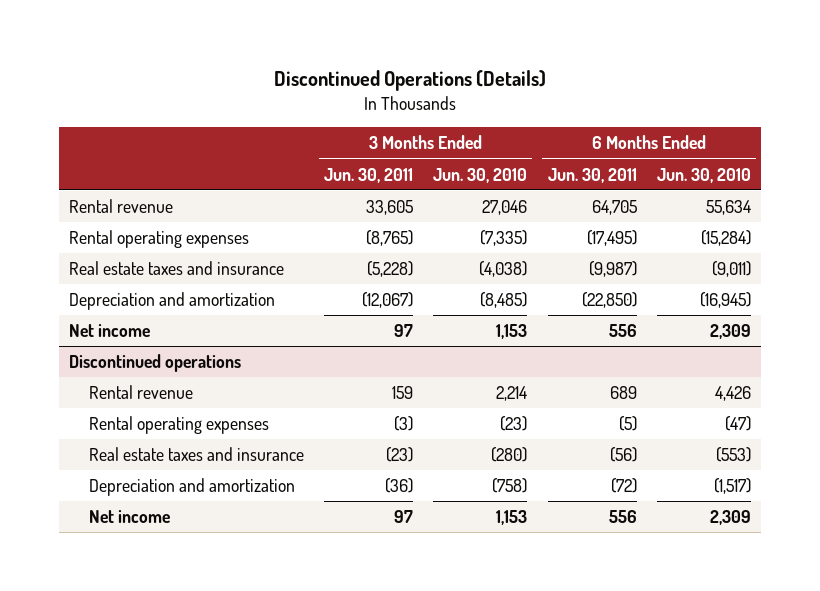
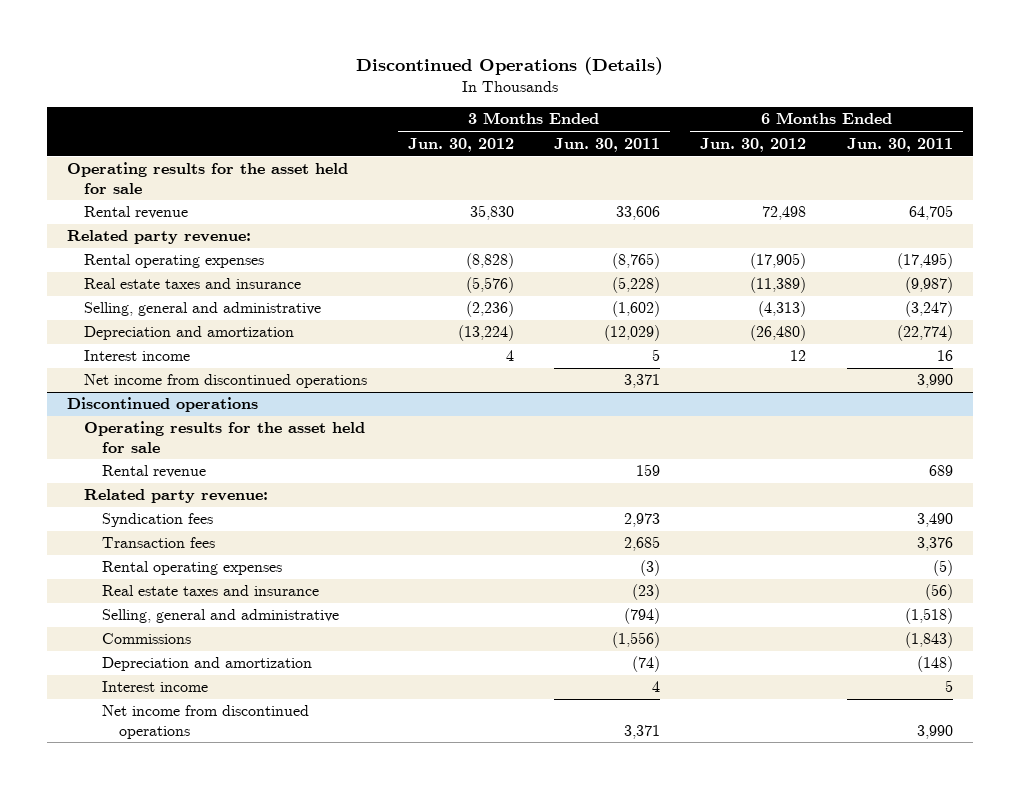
[433,167,528,183] Jun. 30, 2010 -> none
[656,167,751,183] Jun. 30, 2010 -> none
none -> [407,137,514,152] Jun. 30, 2012
none -> [700,137,807,152] Jun. 30, 2012
none -> [67,162,349,194] Operating results for the asset held for sale
[365,200,413,216] 33,605 -> [616,206,661,221] 33,606
none -> [67,230,252,245] Related party revenue:
none -> [84,302,322,317] Selling, general and administrative
[361,292,413,309] (12,067) -> [604,325,661,342] (12,029)
[581,292,637,309] (22,850) -> [896,325,953,342] (22,774)
none -> [84,350,191,362] Interest income
[69,324,151,338] Net income -> [84,374,368,389] Net income from discontinued operations
[393,324,413,338] 97 -> [624,374,661,389] 3,371
[608,324,637,338] 556 -> [916,374,953,389] 3,990
none -> [84,421,366,453] Operating results for the asset held for sale
none -> [84,489,269,504] Related party revenue:
none -> [101,513,213,528] Syndication fees
none -> [101,537,215,549] Transaction fees
none -> [101,609,339,624] Selling, general and administrative
none -> [101,633,191,645] Commissions
[384,478,413,494] (36) -> [632,656,661,673] (74)
[610,478,637,494] (72) -> [916,656,953,673] (148)
none -> [101,681,208,693] Interest income
[88,510,170,524] Net income -> [101,705,309,739] Net income from discontinued operations
[393,510,413,524] 97 -> [624,724,661,739] 3,371
[608,510,637,524] 556 -> [916,724,953,739] 3,990

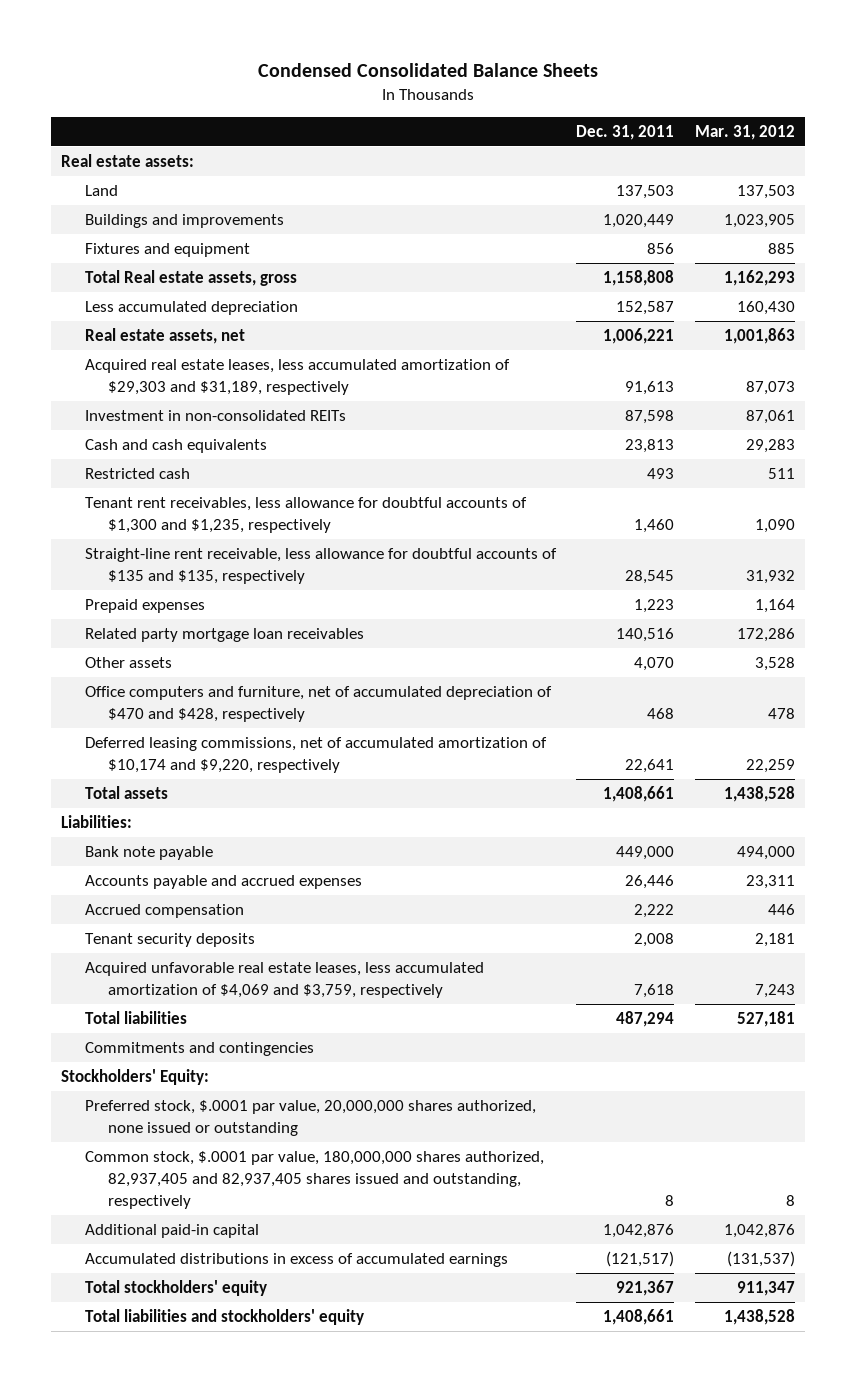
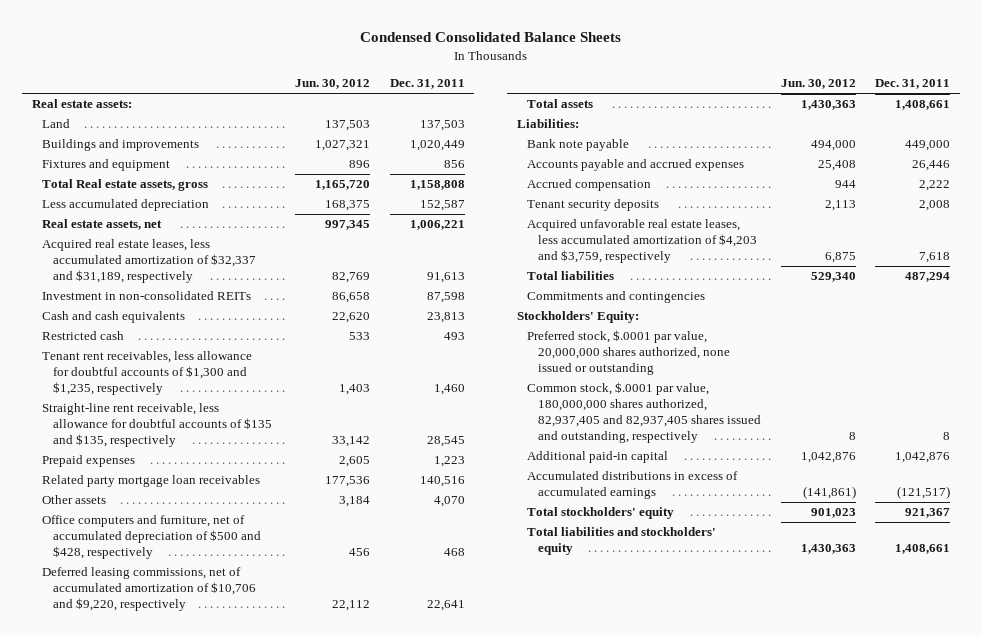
[694,124,795,140] Mar. 31, 2012 -> none
none -> [295,79,371,90] Jun. 30, 2012
[84,359,510,395] Acquired real estate leases, less accumulated amortization of $29,303 and $31,189, respectively -> [42,239,256,284] Acquired real estate leases, less accumulated amortization of $32,337 and $31,189, respectively
[84,686,552,722] Office computers and furniture, net of accumulated depreciation of $470 and $428, respectively -> [42,515,261,560] Office computers and furniture, net of accumulated depreciation of $500 and $428, respectively
[84,737,547,773] Deferred leasing commissions, net of accumulated amortization of $10,174 and $9,220, respectively -> [42,567,256,612] Deferred leasing commissions, net of accumulated amortization of $10,706 and $9,220, respectively
[84,962,484,998] Acquired unfavorable real estate leases, less accumulated amortization of $4,069 and $3,759, respectively -> [527,219,757,264] Acquired unfavorable real estate leases, less accumulated amortization of $4,203 and $3,759, respectively

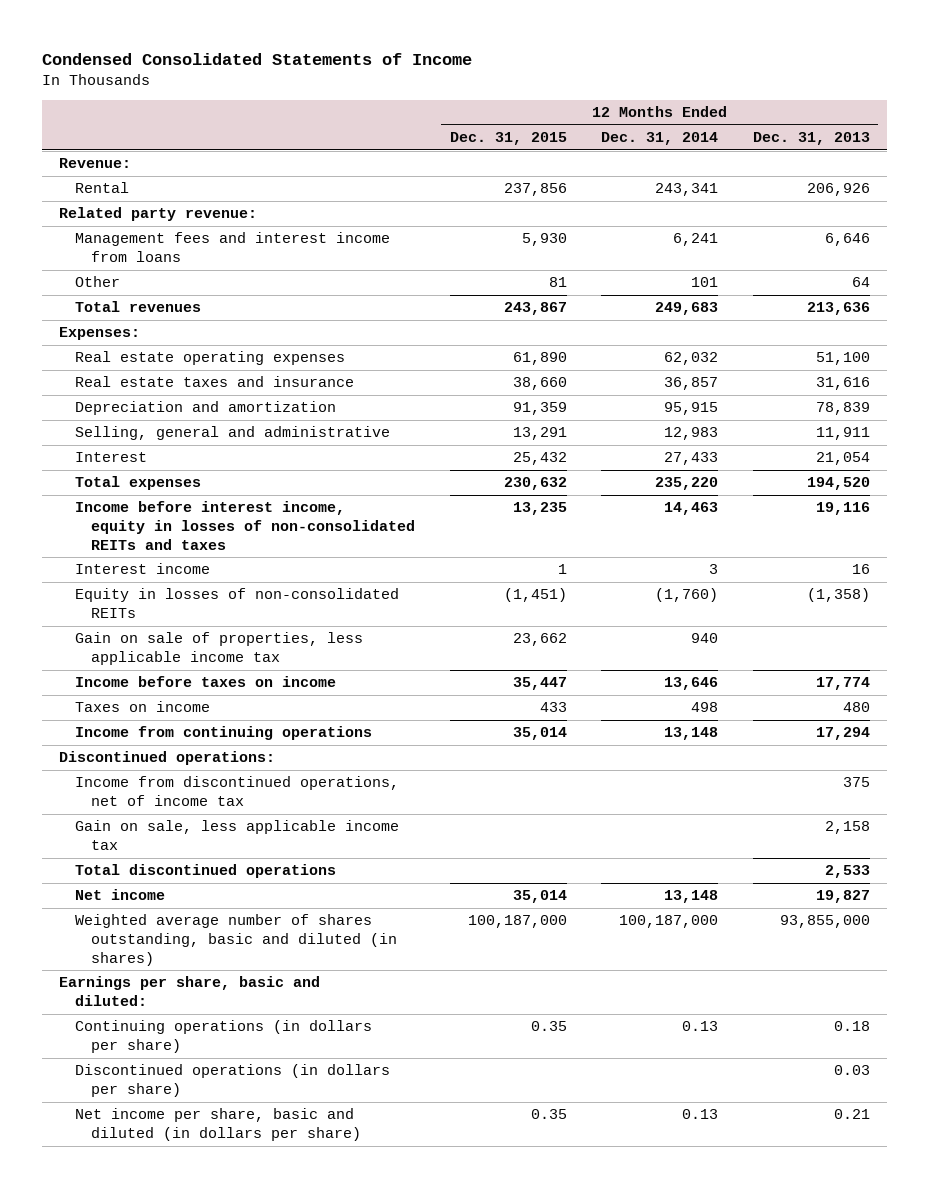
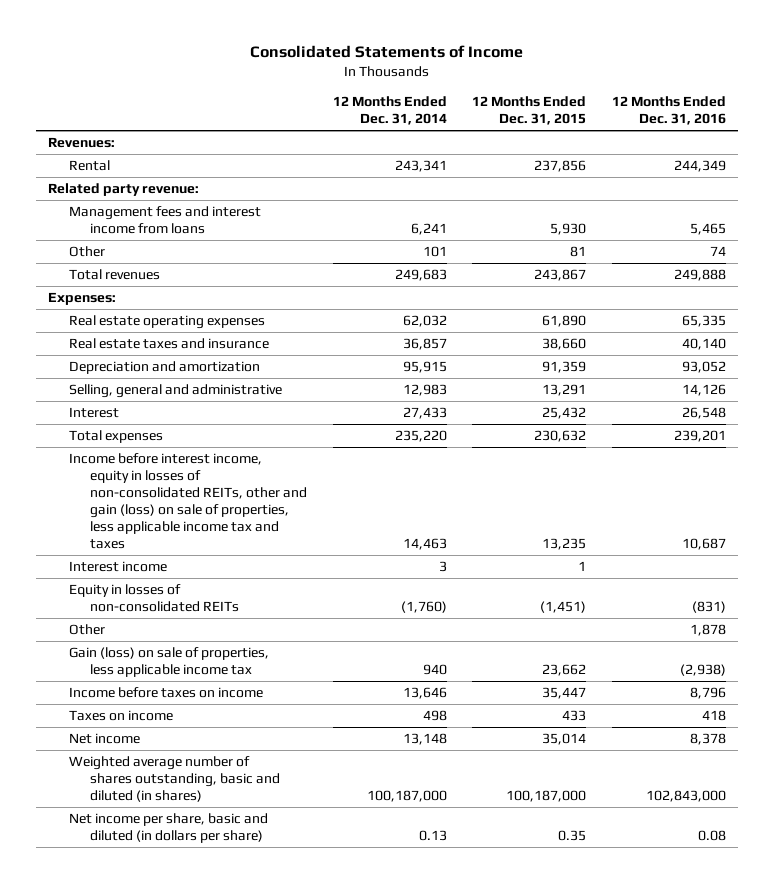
[41,52,472,65] Condensed Consolidated Statements of Income -> [249,45,523,59] Consolidated Statements of Income
[752,132,870,146] Dec. 31, 2013 -> none
none -> [611,96,726,126] 12 Months Ended Dec. 31, 2016
[59,158,132,169] Revenue: -> [48,136,116,148] Revenues:
[75,501,416,550] Income before interest income, equity in losses of non-consolidated REITs and taxes -> [69,452,308,549] Income before interest income, equity in losses of non-consolidated REITs, other and gain (loss) on sale of properties, less applicable income tax and taxes
none -> [69,623,106,635] Other
[75,632,364,666] Gain on sale of properties, less applicable income tax -> [69,646,270,677] Gain (loss) on sale of properties, less applicable income tax
[75,726,373,741] Income from continuing operations -> none
[59,751,276,766] Discontinued operations: -> none
[75,776,400,807] Income from discontinued operations, net of income tax -> none
[75,820,400,851] Gain on sale, less applicable income tax -> none
[75,864,337,879] Total discontinued operations -> none
[59,976,321,1007] Earnings per share, basic and diluted: -> none
[75,1020,373,1054] Continuing operations (in dollars per share) -> none
[75,1064,391,1098] Discontinued operations (in dollars per share) -> none

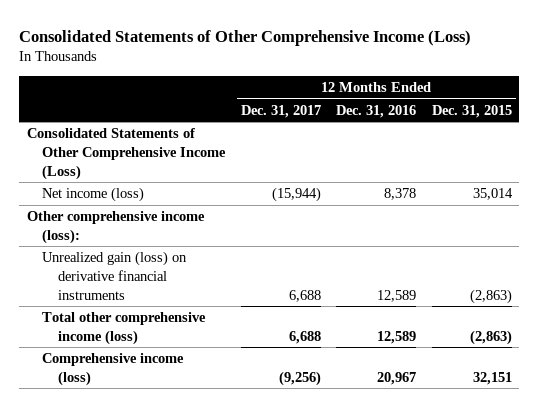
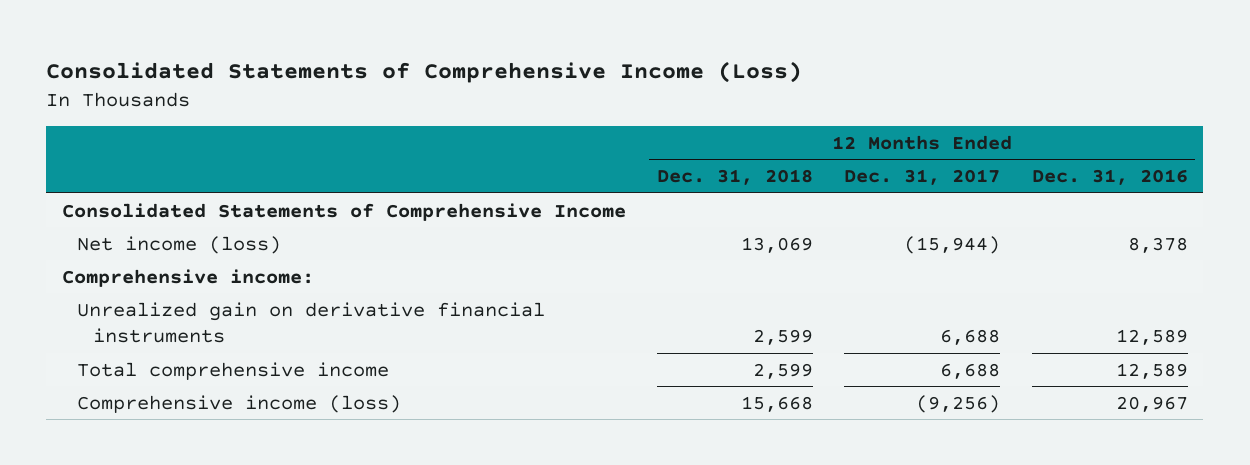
[19,29,472,46] Consolidated Statements of Other Comprehensive Income (Loss) -> [46,61,803,84] Consolidated Statements of Comprehensive Income (Loss)
[431,104,512,118] Dec. 31, 2015 -> none
none -> [657,169,814,186] Dec. 31, 2018
[26,128,227,180] Consolidated Statements of Other Comprehensive Income (Loss) -> [61,202,626,221] Consolidated Statements of Comprehensive Income
[26,211,205,244] Other comprehensive income (loss): -> [61,268,314,287] Comprehensive income:
[42,251,188,300] Unrealized gain (loss) on derivative financial instruments -> [77,301,546,344] Unrealized gain on derivative financial instruments
[42,312,207,345] Total other comprehensive income (loss) -> [77,361,390,380] Total comprehensive income

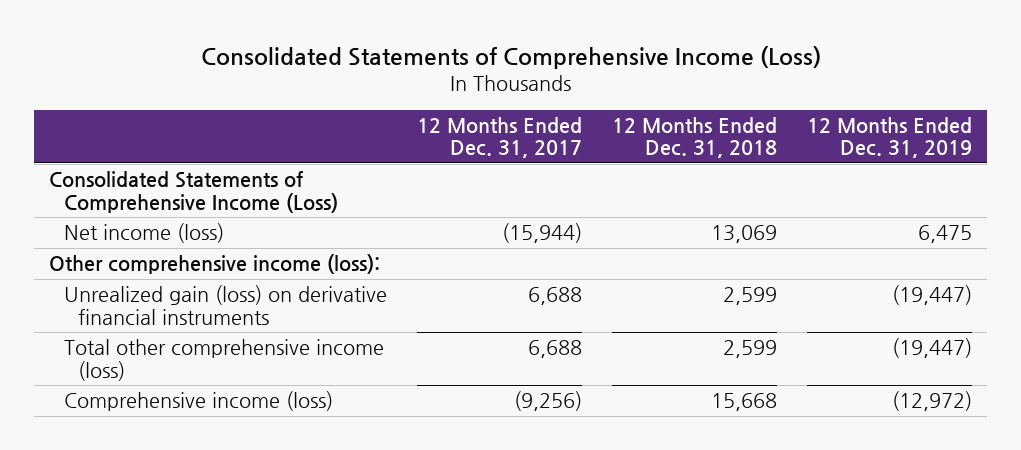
[1031,169,1188,186] Dec. 31, 2016 -> none
none -> [807,116,973,159] 12 Months Ended Dec. 31, 2019
[61,202,626,221] Consolidated Statements of Comprehensive Income -> [49,171,338,213] Consolidated Statements of Comprehensive Income (Loss)
[61,268,314,287] Comprehensive income: -> [49,254,381,275] Other comprehensive income (loss):
[77,301,546,344] Unrealized gain on derivative financial instruments -> [63,285,387,325] Unrealized gain (loss) on derivative financial instruments
[77,361,390,380] Total comprehensive income -> [63,339,384,381] Total other comprehensive income (loss)

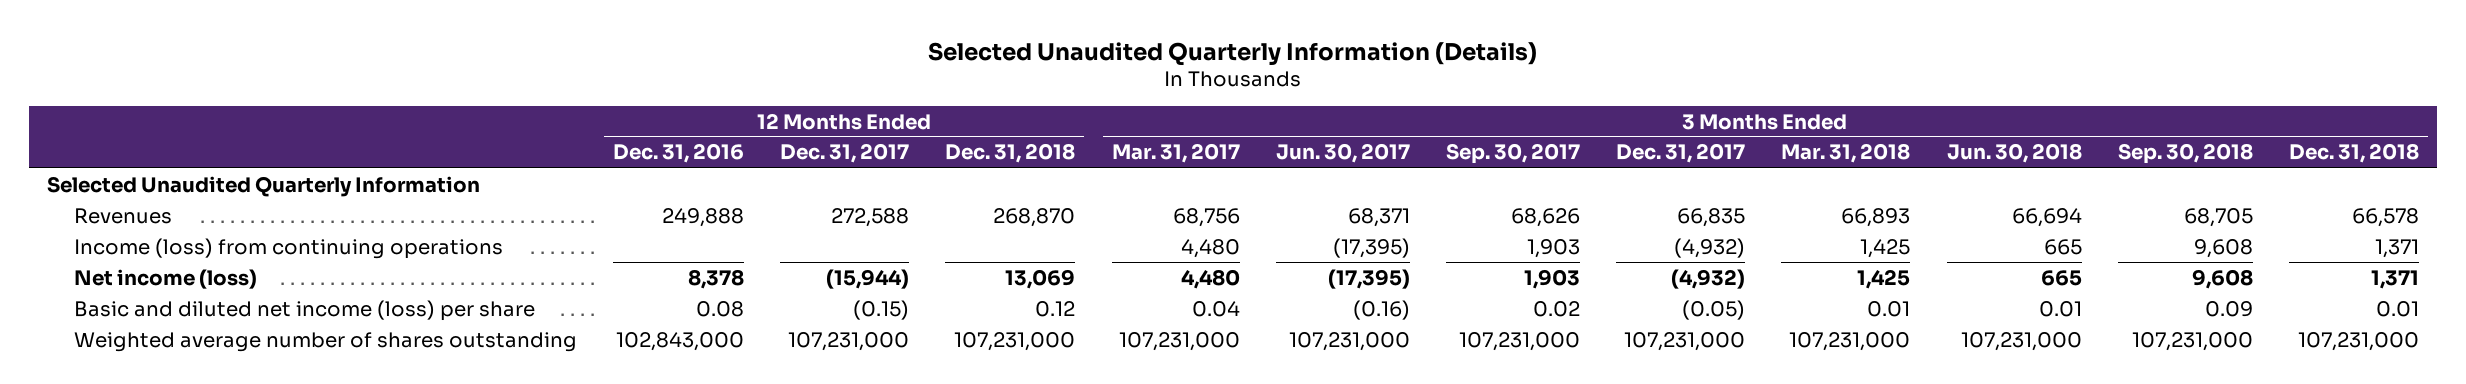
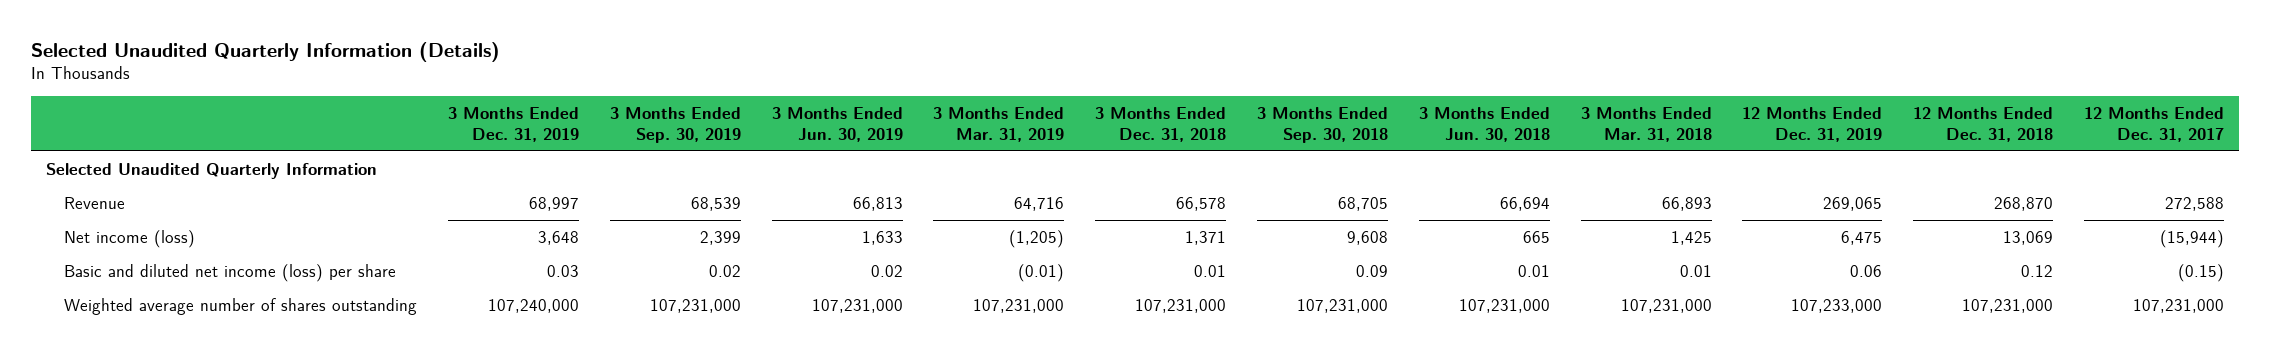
[613,143,745,164] Dec. 31, 2016 -> none
[1111,143,1240,164] Mar. 31, 2017 -> none
[1275,143,1410,164] Jun. 30, 2017 -> none
[1445,143,1580,165] Sep. 30, 2017 -> none
[1616,143,1746,164] Dec. 31, 2017 -> none
none -> [447,106,579,142] 3 Months Ended Dec. 31, 2019
none -> [609,106,741,143] 3 Months Ended Sep. 30, 2019
none -> [771,106,903,142] 3 Months Ended Jun. 30, 2019
none -> [933,106,1065,142] 3 Months Ended Mar. 31, 2019
none -> [1742,106,1883,142] 12 Months Ended Dec. 31, 2019
[73,237,503,259] Income (loss) from continuing operations -> none
[73,207,172,224] Revenues -> [64,196,126,209] Revenue

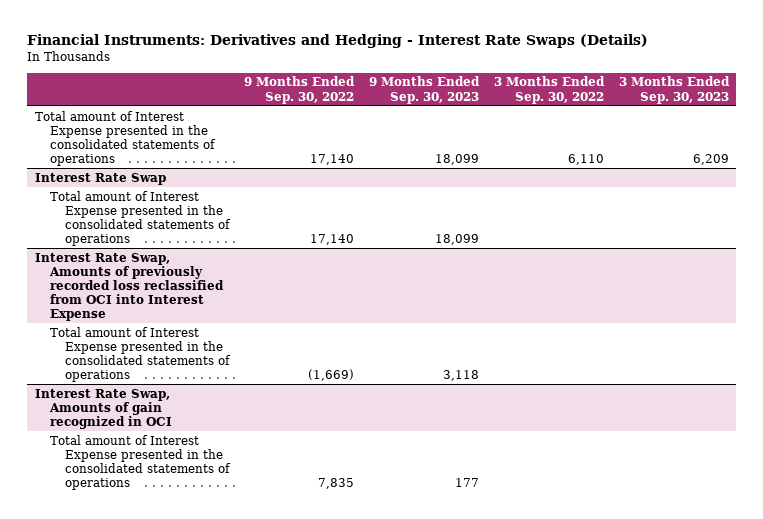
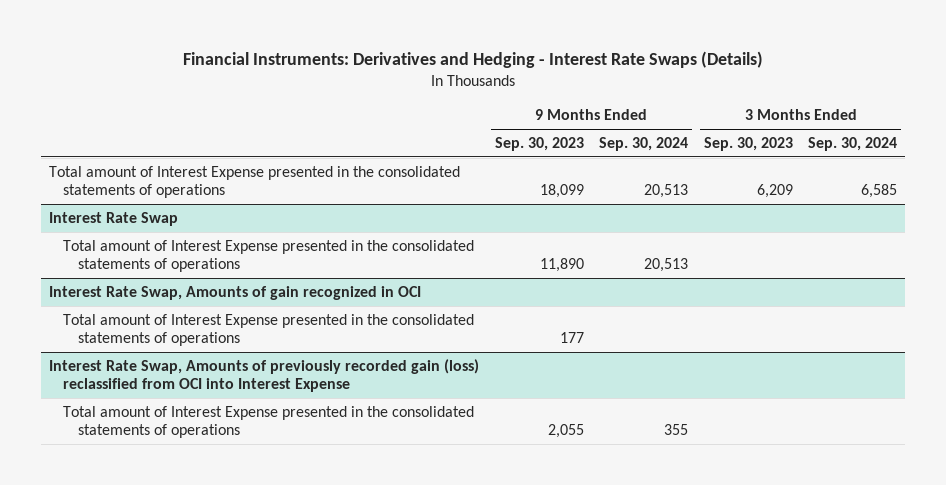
[243,76,355,104] 9 Months Ended Sep. 30, 2022 -> none
[493,76,605,104] 3 Months Ended Sep. 30, 2022 -> none
none -> [599,136,689,151] Sep. 30, 2024
none -> [808,136,898,151] Sep. 30, 2024
[34,252,224,322] Interest Rate Swap, Amounts of previously recorded loss reclassified from OCI into Interest Expense -> none
[49,326,231,383] Total amount of Interest Expense presented in the consolidated statements of operations -> none
[434,234,479,246] 18,099 -> [539,257,584,272] 11,890
none -> [48,358,479,392] Interest Rate Swap, Amounts of previously recorded gain (loss) reclassified from OCI into Interest Expense
none -> [63,405,475,438] Total amount of Interest Expense presented in the consolidated statements of operations

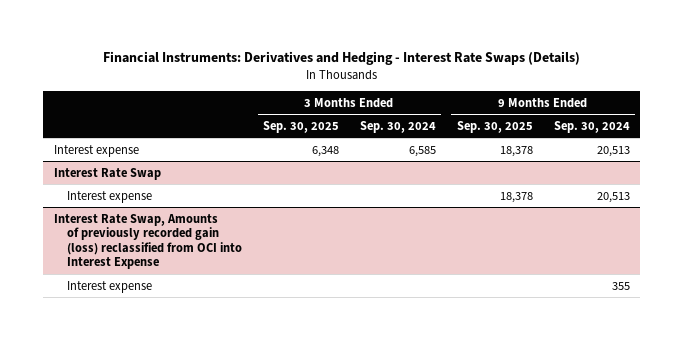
[494,136,584,151] Sep. 30, 2023 -> none
[703,136,793,151] Sep. 30, 2023 -> none
none -> [263,120,340,133] Sep. 30, 2025
none -> [456,120,533,133] Sep. 30, 2025
[48,165,460,198] Total amount of Interest Expense presented in the consolidated statements of operations -> [53,144,139,157] Interest expense
[48,285,421,300] Interest Rate Swap, Amounts of gain recognized in OCI -> none
[63,313,475,346] Total amount of Interest Expense presented in the consolidated statements of operations -> none
[63,239,475,272] Total amount of Interest Expense presented in the consolidated statements of operations -> [67,190,153,203] Interest expense
[63,405,475,438] Total amount of Interest Expense presented in the consolidated statements of operations -> [67,280,153,293] Interest expense

